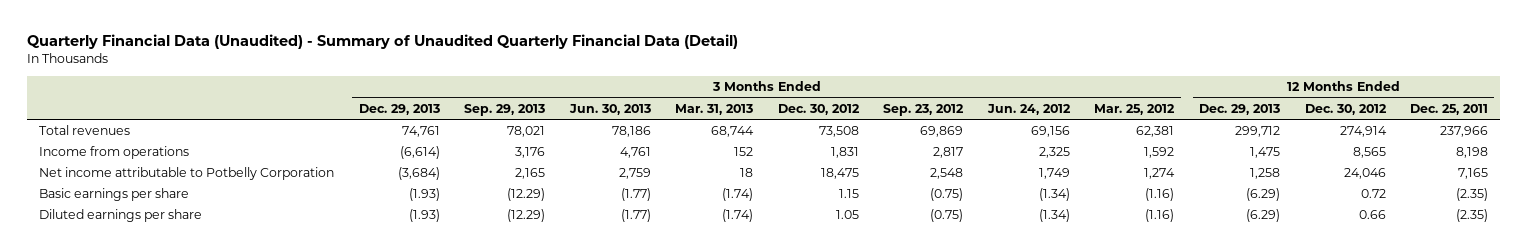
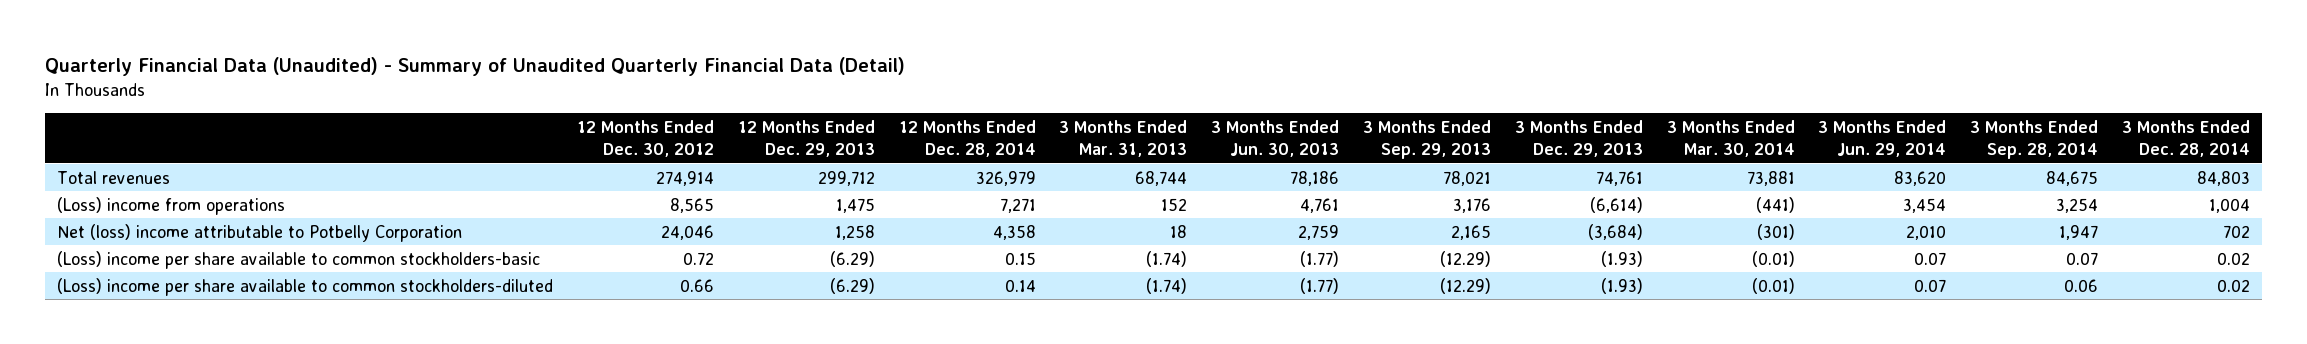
[777,103,860,115] Dec. 30, 2012 -> none
[883,103,965,116] Sep. 23, 2012 -> none
[986,103,1071,115] Jun. 24, 2012 -> none
[1094,103,1176,115] Mar. 25, 2012 -> none
[1410,103,1489,115] Dec. 25, 2011 -> none
none -> [898,119,1036,157] 12 Months Ended Dec. 28, 2014
none -> [1666,119,1795,157] 3 Months Ended Mar. 30, 2014
none -> [1818,119,1947,157] 3 Months Ended Jun. 29, 2014
none -> [1970,119,2099,159] 3 Months Ended Sep. 28, 2014
none -> [2121,119,2250,157] 3 Months Ended Dec. 28, 2014
[39,146,190,160] Income from operations -> [57,196,286,215] (Loss) income from operations
[39,167,335,181] Net income attributable to Potbelly Corporation -> [57,223,463,242] Net (loss) income attributable to Potbelly Corporation
[39,188,190,202] Basic earnings per share -> [57,250,541,269] (Loss) income per share available to common stockholders-basic
[39,209,203,223] Diluted earnings per share -> [57,277,554,296] (Loss) income per share available to common stockholders-diluted

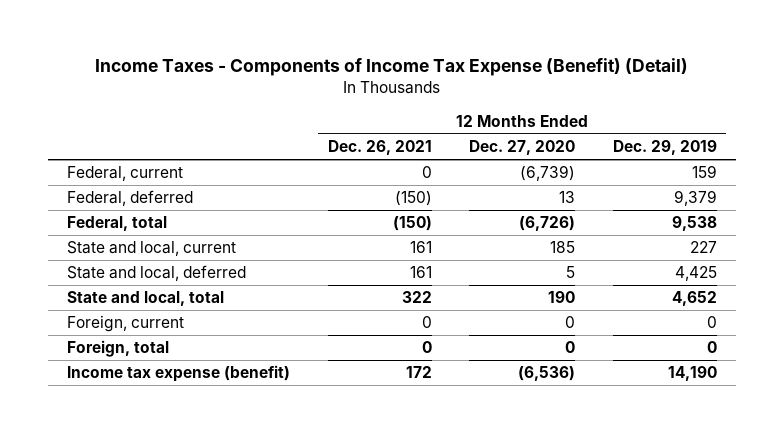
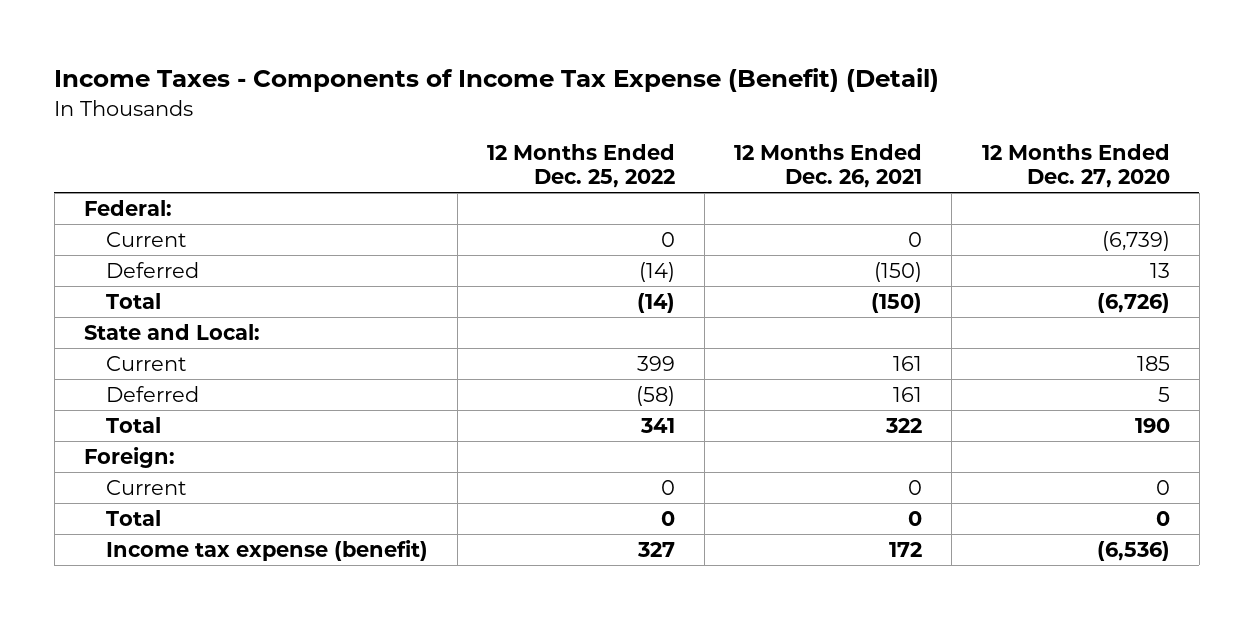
[613,140,718,156] Dec. 29, 2019 -> none
none -> [487,143,676,189] 12 Months Ended Dec. 25, 2022
none -> [83,200,172,217] Federal:
[67,166,184,182] Federal, current -> [105,232,187,248] Current
[67,190,194,207] Federal, deferred -> [105,262,199,279] Deferred
[67,216,168,232] Federal, total -> [105,293,161,310] Total
none -> [83,324,260,341] State and Local:
[67,241,237,257] State and local, current -> [105,356,187,372] Current
[67,265,247,282] State and local, deferred -> [105,386,199,403] Deferred
[67,291,225,307] State and local, total -> [105,417,161,434] Total
none -> [83,447,175,469] Foreign:
[67,315,185,333] Foreign, current -> [105,480,187,496] Current
[67,340,170,358] Foreign, total -> [105,510,161,527] Total

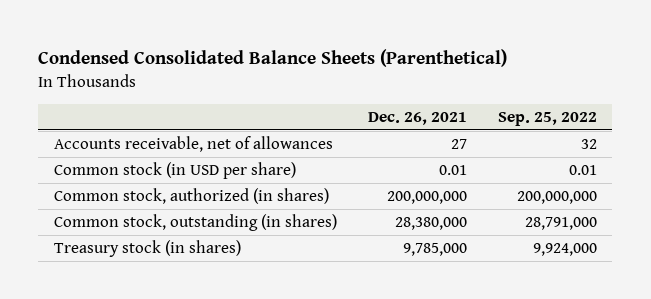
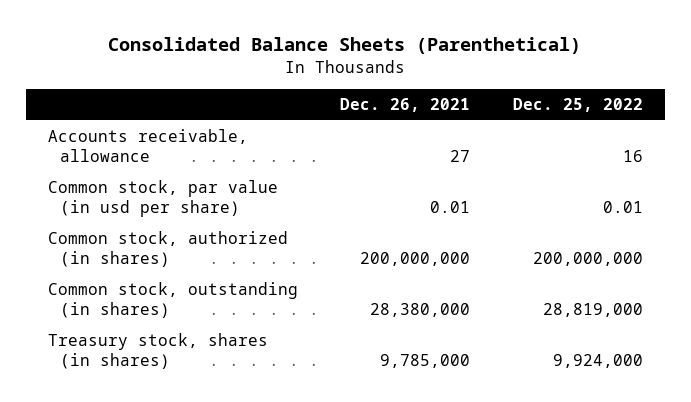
[38,49,508,68] Condensed Consolidated Balance Sheets (Parenthetical) -> [108,37,582,55] Consolidated Balance Sheets (Parenthetical)
[497,111,597,126] Sep. 25, 2022 -> none
none -> [513,98,644,113] Dec. 25, 2022
[53,136,333,153] Accounts receivable, net of allowances -> [47,129,248,163] Accounts receivable, allowance
[53,162,296,180] Common stock (in USD per share) -> [47,180,278,218] Common stock, par value (in usd per share)
[53,240,241,258] Treasury stock (in shares) -> [47,333,268,370] Treasury stock, shares (in shares)

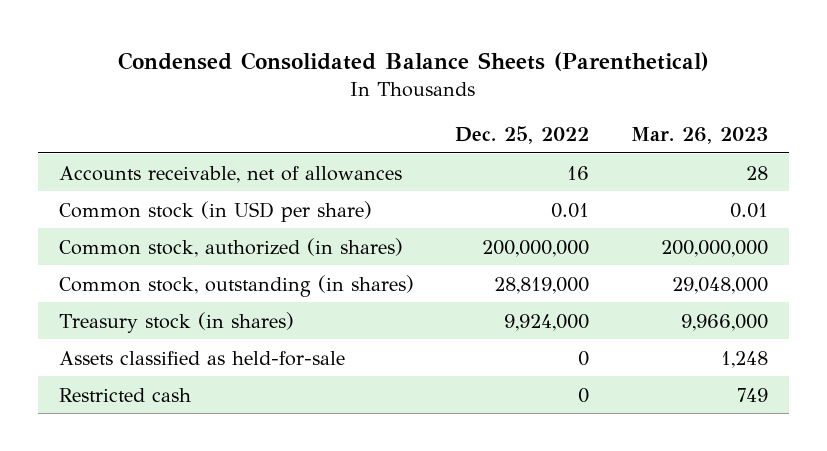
[108,37,582,55] Consolidated Balance Sheets (Parenthetical) -> [118,51,710,71] Condensed Consolidated Balance Sheets (Parenthetical)
[340,98,471,113] Dec. 26, 2021 -> none
none -> [631,127,769,145] Mar. 26, 2023
[47,129,248,163] Accounts receivable, allowance -> [58,165,402,183] Accounts receivable, net of allowances
[47,180,278,218] Common stock, par value (in usd per share) -> [58,200,372,222] Common stock (in USD per share)
[47,333,268,370] Treasury stock, shares (in shares) -> [58,311,294,333] Treasury stock (in shares)
none -> [58,350,345,366] Assets classified as held-for-sale
none -> [58,387,191,402] Restricted cash

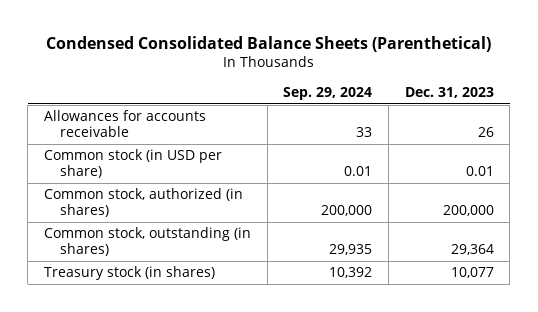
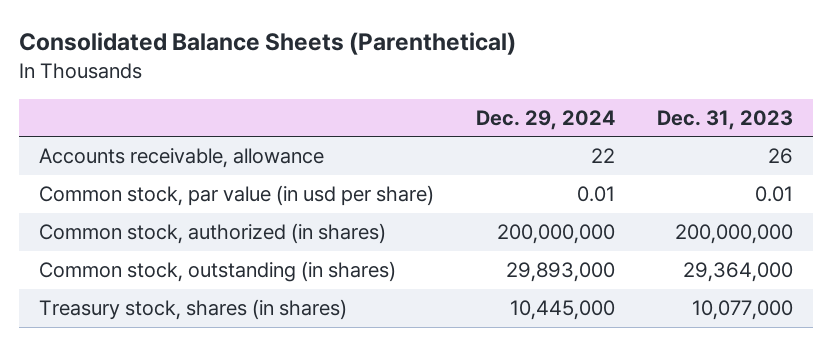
[45,35,491,52] Condensed Consolidated Balance Sheets (Parenthetical) -> [18,32,516,56] Consolidated Balance Sheets (Parenthetical)
[283,86,373,100] Sep. 29, 2024 -> none
none -> [475,109,615,130] Dec. 29, 2024
[43,110,206,138] Allowances for accounts receivable -> [39,148,325,169] Accounts receivable, allowance
[43,149,222,179] Common stock (in USD per share) -> [39,185,435,207] Common stock, par value (in usd per share)
[442,205,494,217] 200,000 -> [674,224,793,245] 200,000,000
[450,244,494,256] 29,364 -> [682,262,793,283] 29,364,000
[43,266,215,281] Treasury stock (in shares) -> [39,299,348,321] Treasury stock, shares (in shares)
[450,267,494,279] 10,077 -> [691,300,793,321] 10,077,000

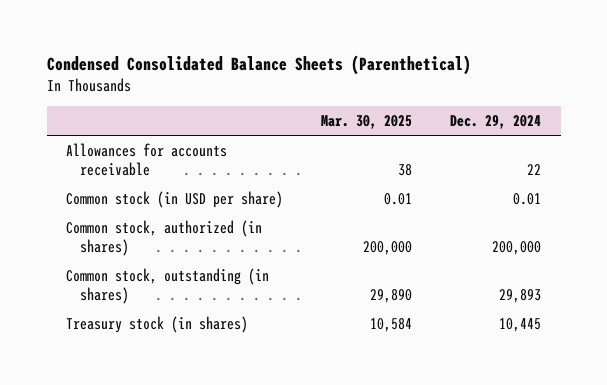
[18,32,516,56] Consolidated Balance Sheets (Parenthetical) -> [46,55,471,76] Condensed Consolidated Balance Sheets (Parenthetical)
[656,109,793,130] Dec. 31, 2023 -> none
none -> [321,115,413,130] Mar. 30, 2025
[39,148,325,169] Accounts receivable, allowance -> [65,142,227,177] Allowances for accounts receivable
[39,185,435,207] Common stock, par value (in usd per share) -> [65,190,283,208] Common stock (in USD per share)
[496,224,615,245] 200,000,000 -> [492,241,542,256] 200,000
[505,262,615,283] 29,893,000 -> [499,289,542,304] 29,893
[39,299,348,321] Treasury stock, shares (in shares) -> [65,315,248,333] Treasury stock (in shares)
[509,300,615,321] 10,445,000 -> [499,317,542,332] 10,445

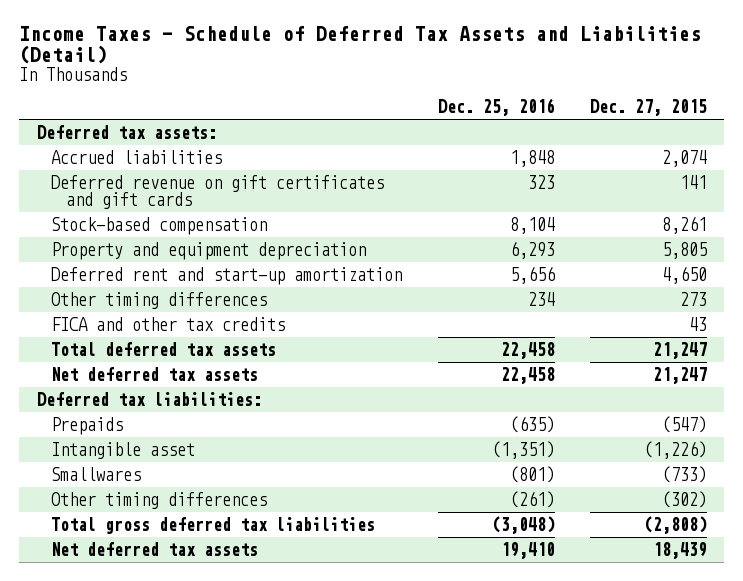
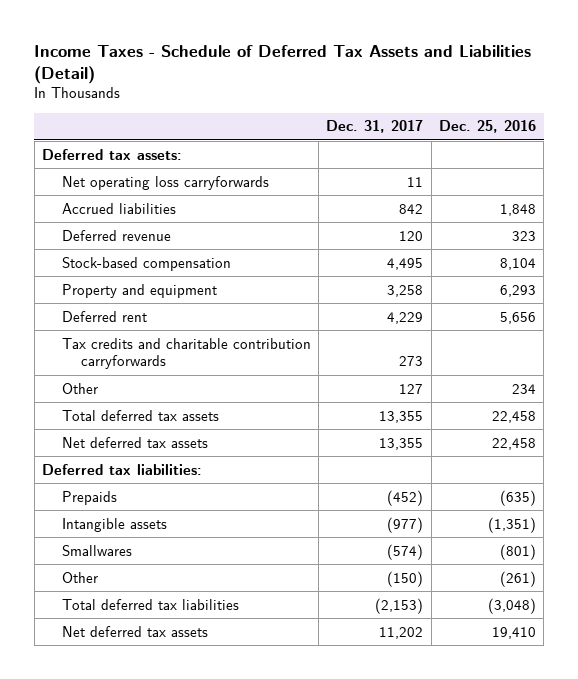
[589,99,707,117] Dec. 27, 2015 -> none
none -> [326,120,424,134] Dec. 31, 2017
none -> [61,175,269,190] Net operating loss carryforwards
[51,174,385,209] Deferred revenue on gift certificates and gift cards -> [61,229,171,241] Deferred revenue
[51,316,286,331] FICA and other tax credits -> none
[51,241,367,260] Property and equipment depreciation -> [61,283,217,298] Property and equipment
[51,266,403,285] Deferred rent and start-up amortization -> [61,310,147,322] Deferred rent
none -> [61,337,311,370] Tax credits and charitable contribution carryforwards
[51,291,268,309] Other timing differences -> [61,382,98,394] Other
[51,441,196,459] Intangible asset -> [61,517,167,532] Intangible assets
[51,491,268,509] Other timing differences -> [61,571,98,583] Other
[51,516,376,534] Total gross deferred tax liabilities -> [61,598,239,610] Total deferred tax liabilities

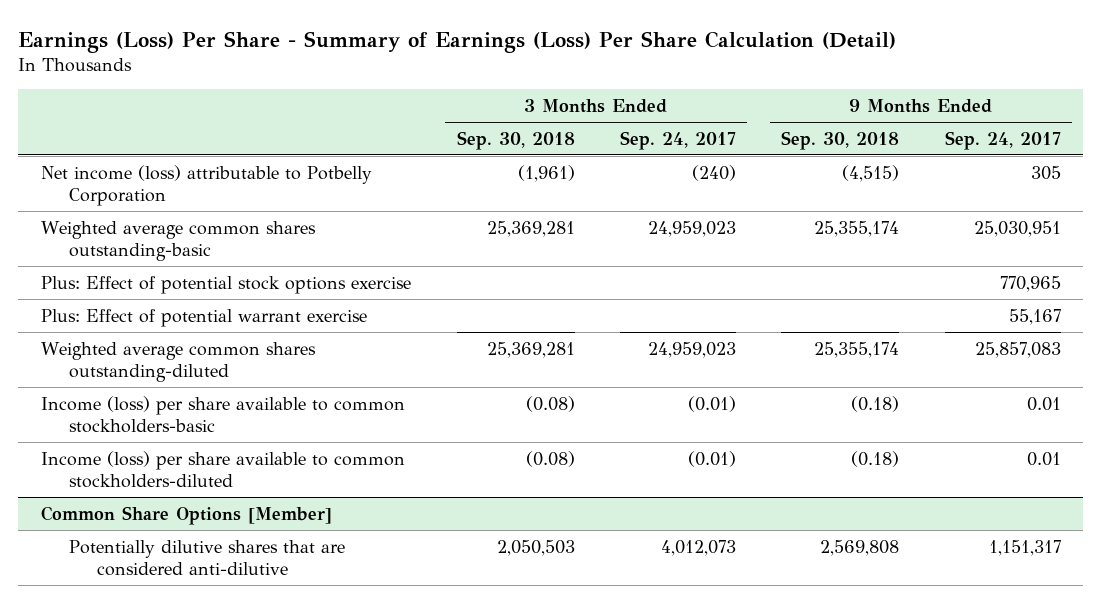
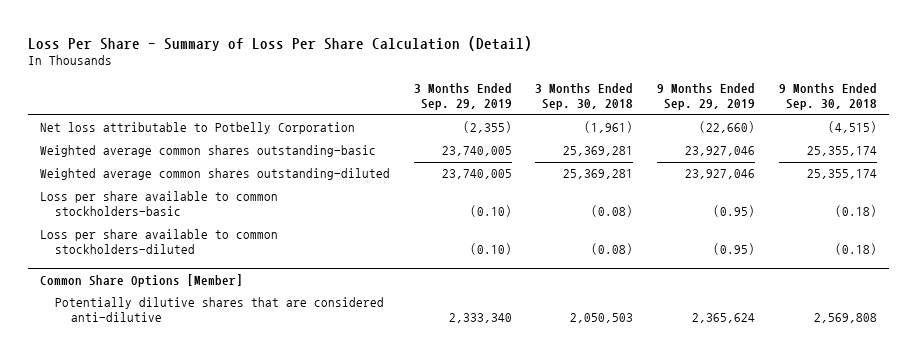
[18,30,897,53] Earnings (Loss) Per Share - Summary of Earnings (Loss) Per Share Calculation (Detail) -> [28,35,533,51] Loss Per Share - Summary of Loss Per Share Calculation (Detail)
[619,130,736,150] Sep. 24, 2017 -> none
[944,130,1061,150] Sep. 24, 2017 -> none
none -> [413,83,512,111] 3 Months Ended Sep. 29, 2019
none -> [657,83,756,111] 9 Months Ended Sep. 29, 2019
[41,164,373,206] Net income (loss) attributable to Potbelly Corporation -> [40,122,356,135] Net loss attributable to Potbelly Corporation
[41,275,412,294] Plus: Effect of potential stock options exercise -> none
[41,308,368,327] Plus: Effect of potential warrant exercise -> none
[41,395,406,433] Income (loss) per share available to common stockholders-basic -> [40,191,279,217] Loss per share available to common stockholders-basic
[41,450,406,488] Income (loss) per share available to common stockholders-diluted -> [40,229,279,255] Loss per share available to common stockholders-diluted

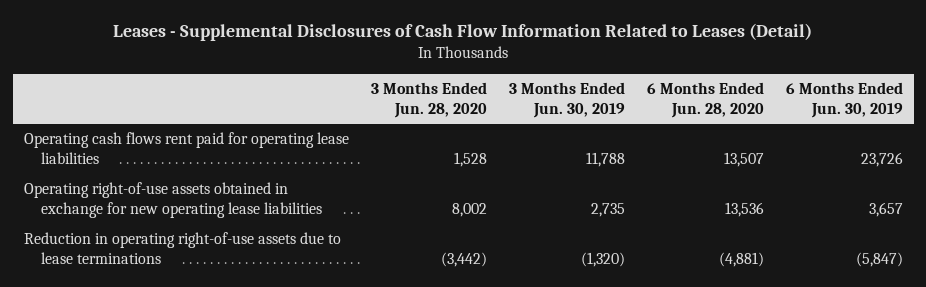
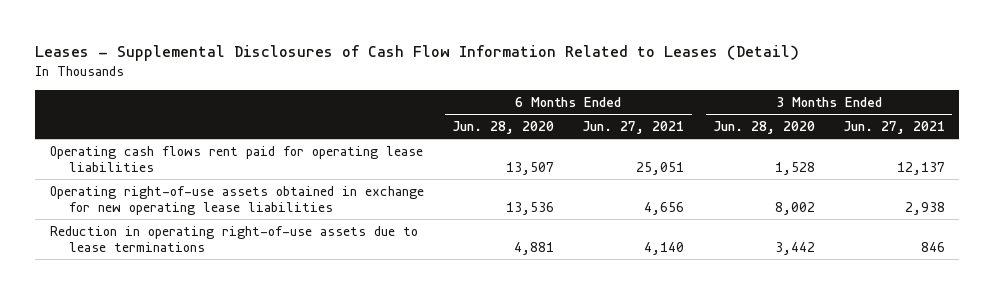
[508,82,625,118] 3 Months Ended Jun. 30, 2019 -> none
[785,82,903,118] 6 Months Ended Jun. 30, 2019 -> none
none -> [582,121,685,135] Jun. 27, 2021
none -> [843,121,946,135] Jun. 27, 2021
[440,251,487,267] (3,442) -> [774,242,815,256] 3,442
[718,251,764,267] (4,881) -> [514,242,555,256] 4,881

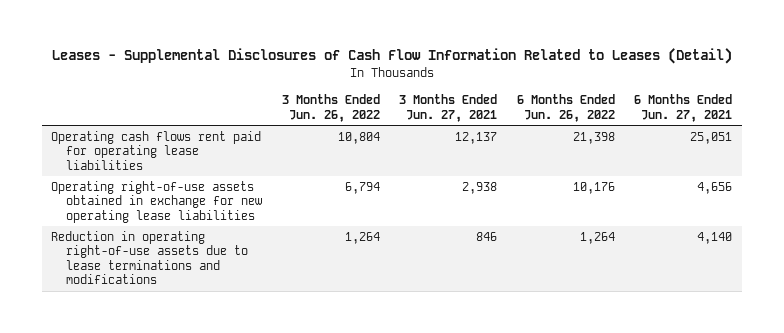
[452,121,555,135] Jun. 28, 2020 -> none
[712,121,815,135] Jun. 28, 2020 -> none
none -> [281,94,380,122] 3 Months Ended Jun. 26, 2022
none -> [516,94,615,122] 6 Months Ended Jun. 26, 2022
[49,225,418,253] Reduction in operating right-of-use assets due to lease terminations -> [51,231,249,285] Reduction in operating right-of-use assets due to lease terminations and modifications

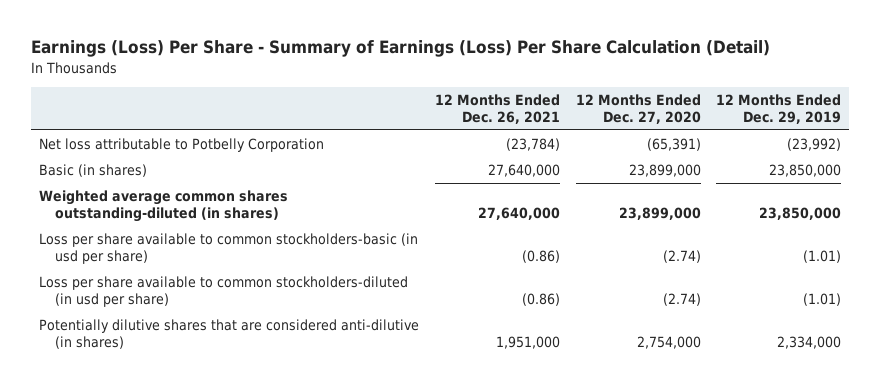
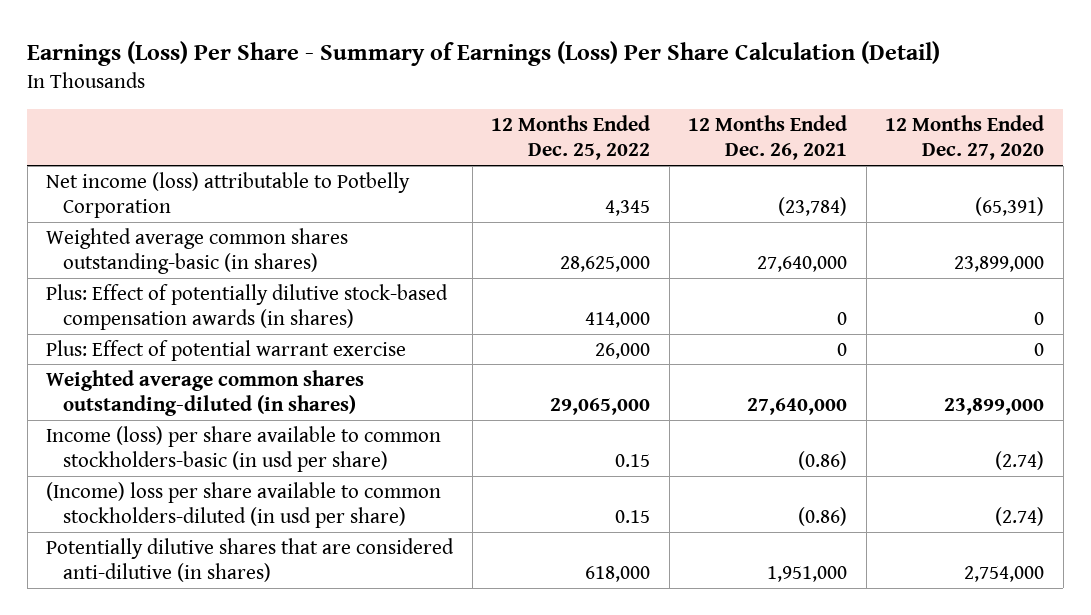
[716,94,842,124] 12 Months Ended Dec. 29, 2019 -> none
none -> [491,114,651,161] 12 Months Ended Dec. 25, 2022
[39,138,325,153] Net loss attributable to Potbelly Corporation -> [46,171,411,219] Net income (loss) attributable to Potbelly Corporation
[39,164,148,178] Basic (in shares) -> [46,227,349,275] Weighted average common shares outstanding-basic (in shares)
none -> [46,283,449,331] Plus: Effect of potentially dilutive stock-based compensation awards (in shares)
none -> [46,339,407,361] Plus: Effect of potential warrant exercise
[39,233,419,264] Loss per share available to common stockholders-basic (in usd per share) -> [46,425,442,473] Income (loss) per share available to common stockholders-basic (in usd per share)
[39,276,409,307] Loss per share available to common stockholders-diluted (in usd per share) -> [46,481,442,529] (Income) loss per share available to common stockholders-diluted (in usd per share)

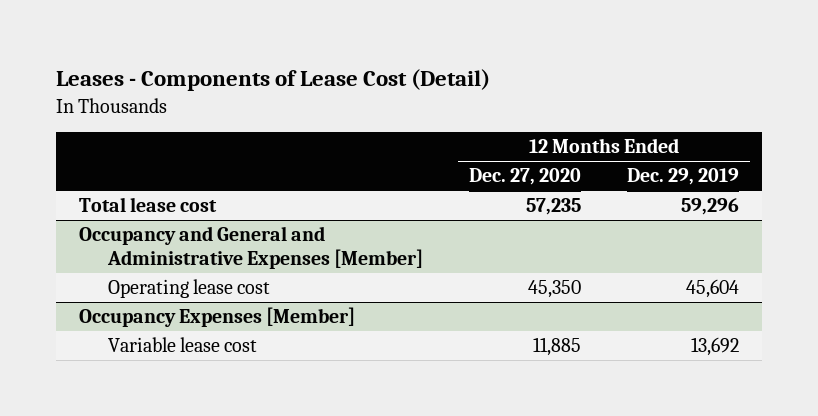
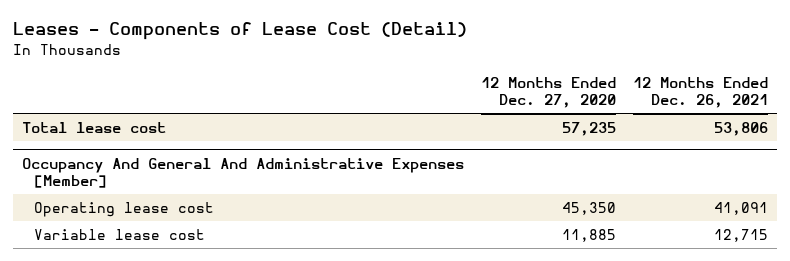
[627,168,740,186] Dec. 29, 2019 -> none
none -> [633,76,769,109] 12 Months Ended Dec. 26, 2021
[78,226,424,270] Occupancy and General and Administrative Expenses [Member] -> [21,157,464,189] Occupancy And General And Administrative Expenses [Member]
[78,307,355,328] Occupancy Expenses [Member] -> none

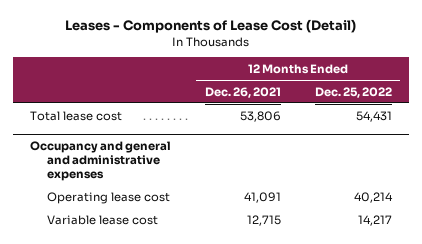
[481,76,617,109] 12 Months Ended Dec. 27, 2020 -> none
none -> [314,86,392,98] Dec. 25, 2022
[21,157,464,189] Occupancy And General And Administrative Expenses [Member] -> [29,140,171,181] Occupancy and general and administrative expenses

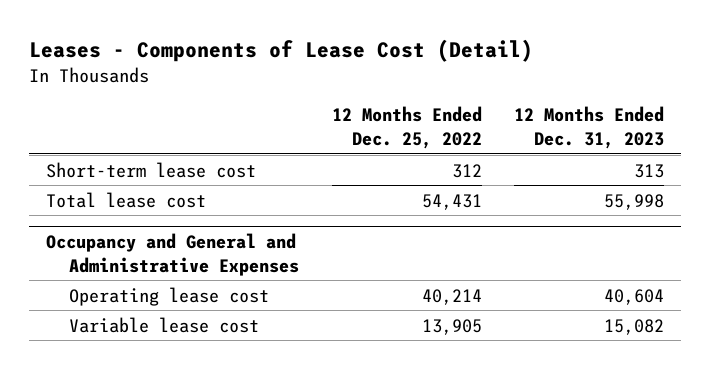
[204,86,281,98] Dec. 26, 2021 -> none
none -> [514,106,665,149] 12 Months Ended Dec. 31, 2023
none -> [45,161,256,178] Short-term lease cost
[29,140,171,181] Occupancy and general and administrative expenses -> [45,233,300,276] Occupancy and General and Administrative Expenses
[357,214,392,226] 14,217 -> [421,318,482,335] 13,905

